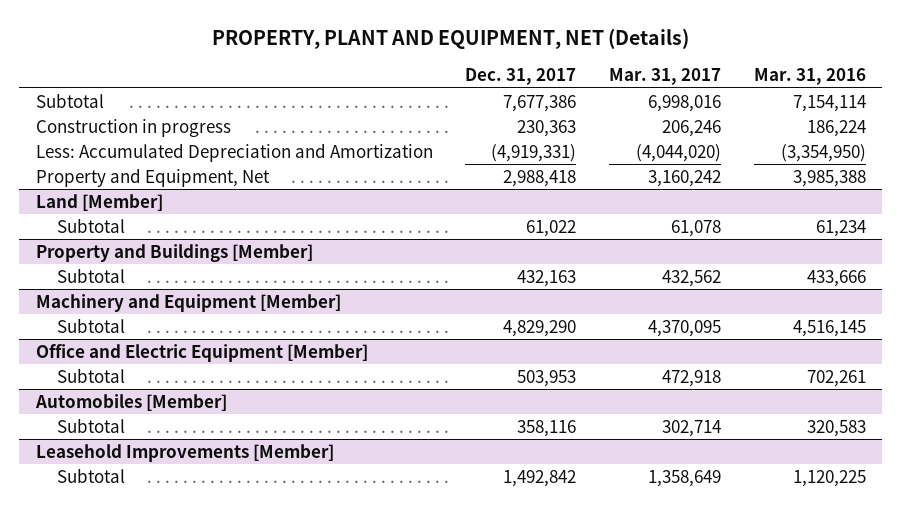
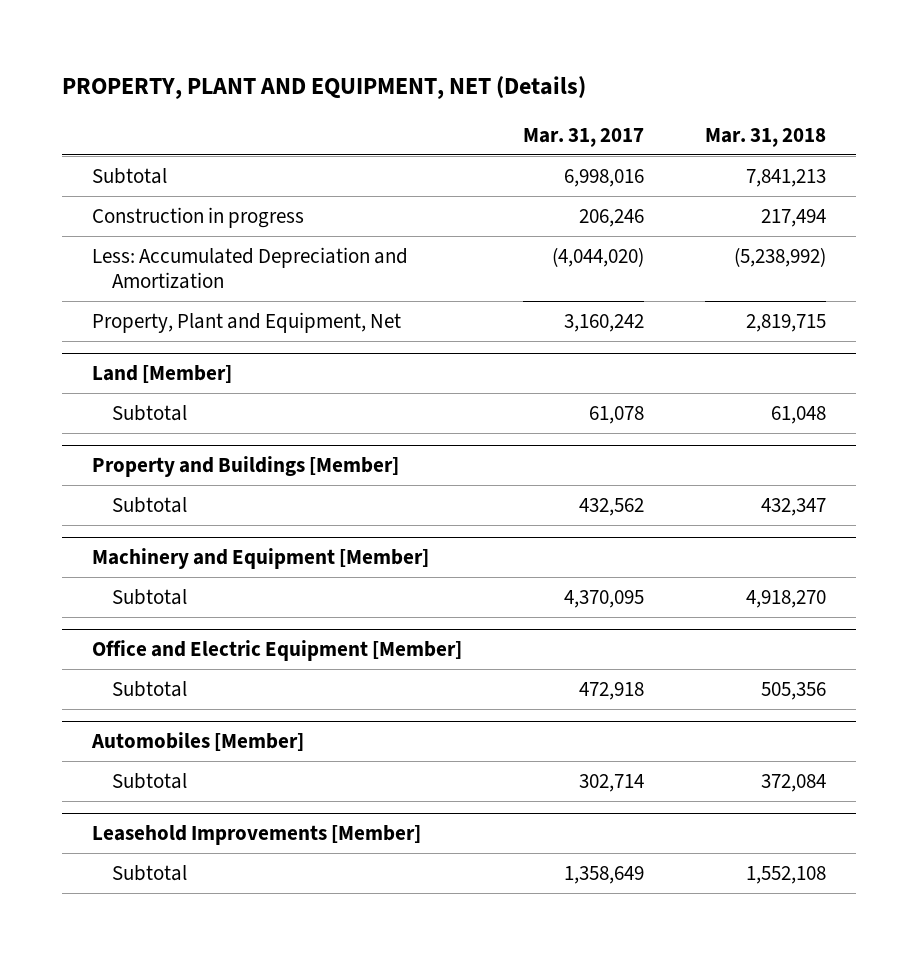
[465,68,577,86] Dec. 31, 2017 -> none
[753,68,866,86] Mar. 31, 2016 -> none
none -> [704,127,826,147] Mar. 31, 2018
[35,167,270,187] Property and Equipment, Net -> [92,311,402,333] Property, Plant and Equipment, Net

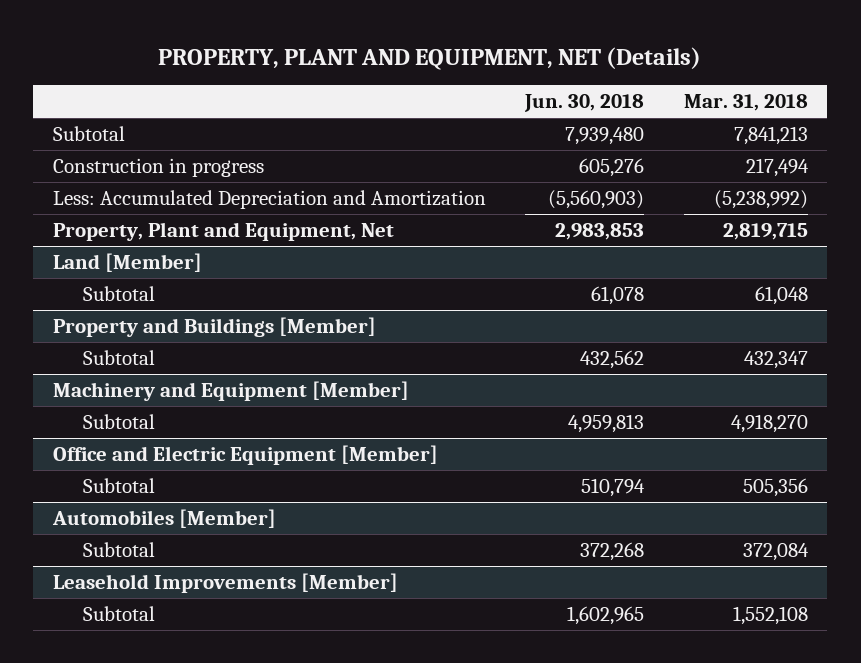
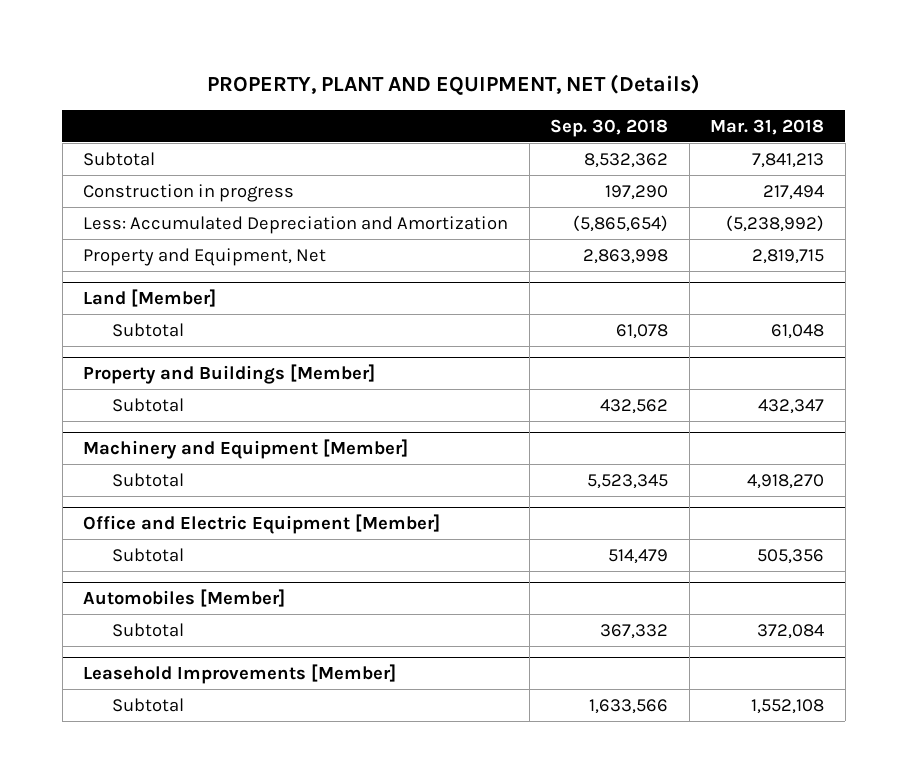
[524,94,645,113] Jun. 30, 2018 -> none
none -> [550,118,669,137] Sep. 30, 2018
[52,221,394,241] Property, Plant and Equipment, Net -> [83,247,327,266] Property and Equipment, Net

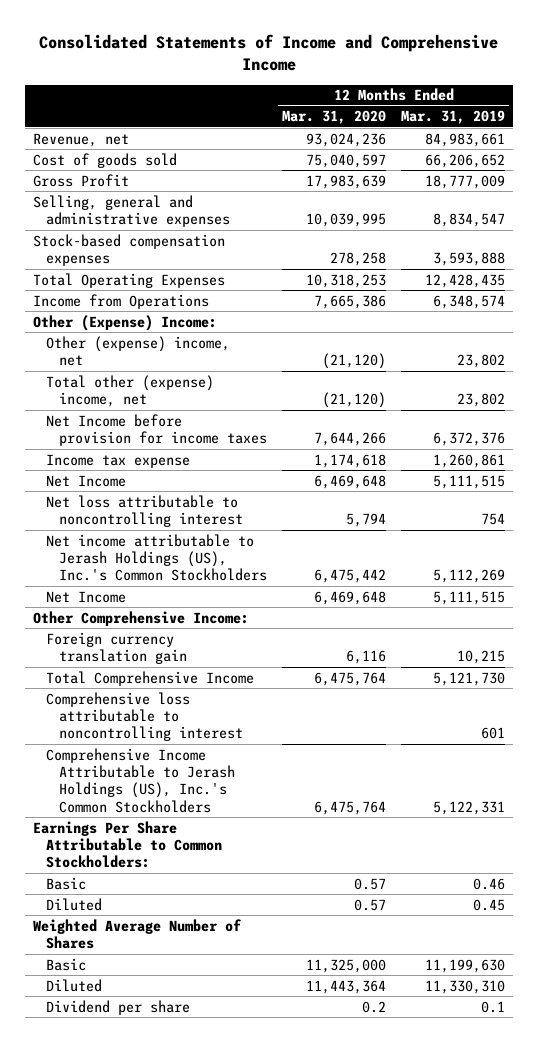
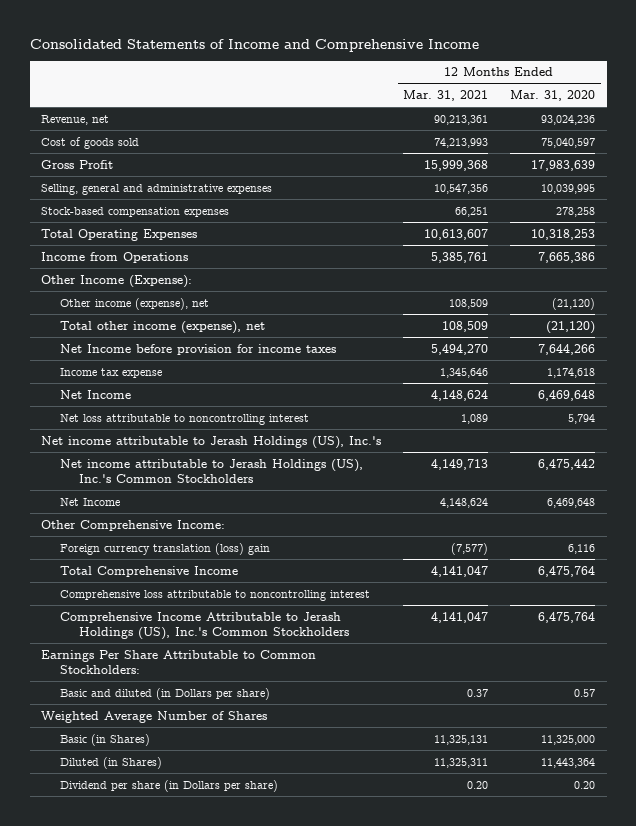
[401,110,506,125] Mar. 31, 2019 -> none
none -> [403,89,489,101] Mar. 31, 2021
[32,314,217,331] Other (Expense) Income: -> [40,274,192,288] Other Income (Expense):
[45,335,230,367] Other (expense) income, net -> [59,297,209,310] Other income (expense), net
[45,374,214,408] Total other (expense) income, net -> [59,320,265,334] Total other income (expense), net
none -> [40,435,381,449] Net income attributable to Jerash Holdings (US), Inc.'s
[45,631,188,665] Foreign currency translation gain -> [59,542,270,555] Foreign currency translation (loss) gain
[45,876,86,890] Basic -> none
[45,897,102,911] Diluted -> none
none -> [59,687,270,700] Basic and diluted (in Dollars per share)
[45,957,86,971] Basic -> [59,733,150,746] Basic (in Shares)
[45,978,102,992] Diluted -> [59,756,162,769] Diluted (in Shares)
[45,999,190,1015] Dividend per share -> [59,779,278,792] Dividend per share (in Dollars per share)
[362,1000,387,1013] 0.2 -> [574,780,596,789] 0.20

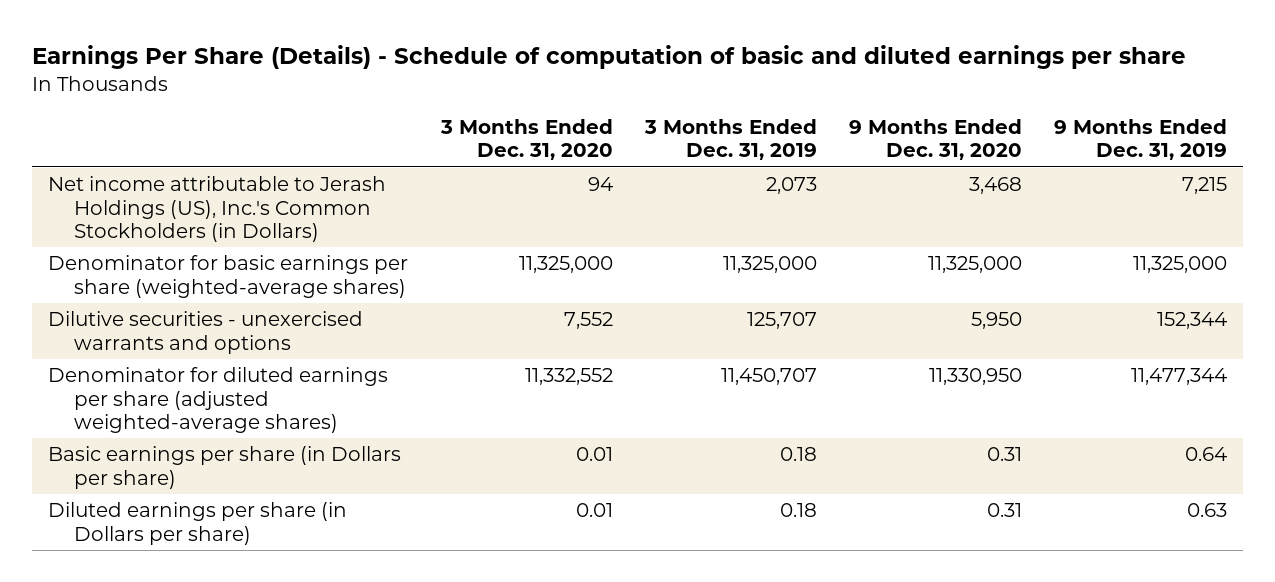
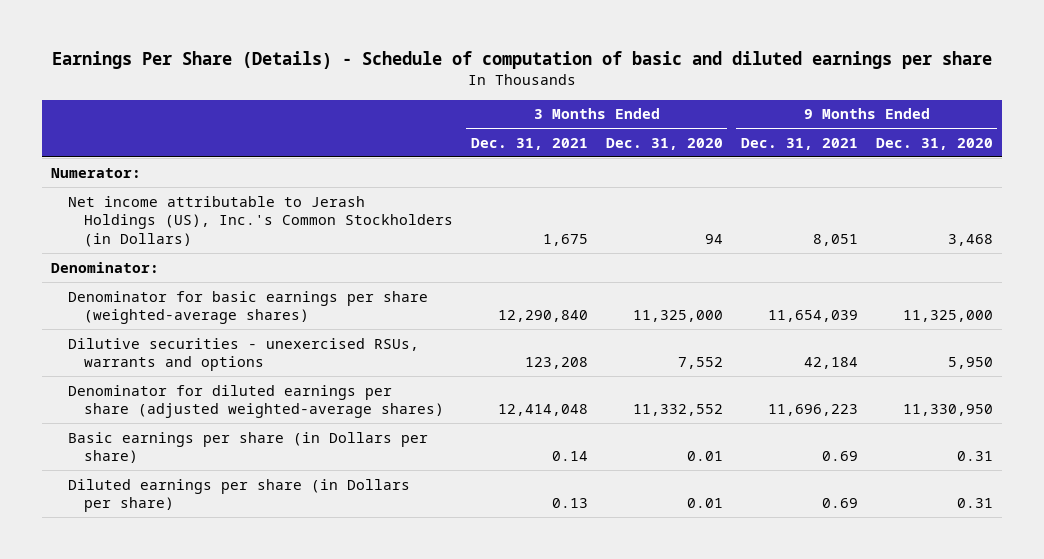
[643,119,817,161] 3 Months Ended Dec. 31, 2019 -> none
[1053,119,1227,161] 9 Months Ended Dec. 31, 2019 -> none
none -> [470,137,588,150] Dec. 31, 2021
none -> [740,137,858,150] Dec. 31, 2021
none -> [51,167,142,178] Numerator:
none -> [51,261,160,273] Denominator:
[48,311,364,354] Dilutive securities - unexercised warrants and options -> [67,337,419,372] Dilutive securities - unexercised RSUs, warrants and options

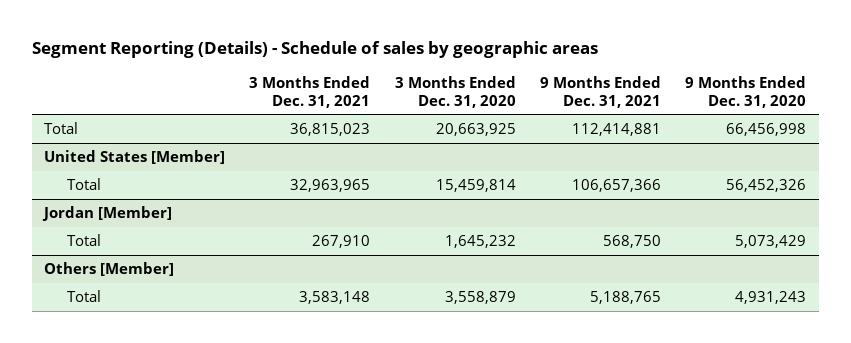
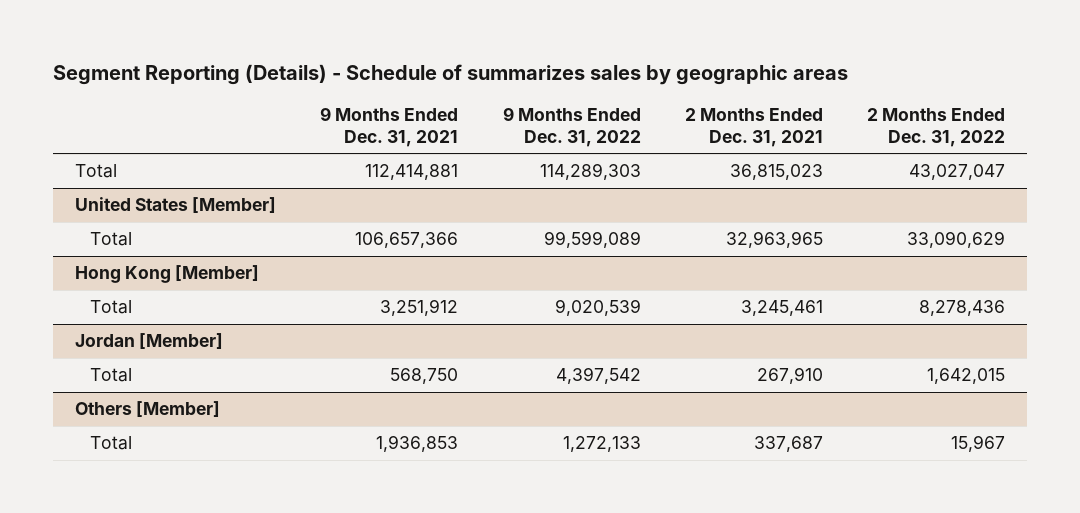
[31,41,598,59] Segment Reporting (Details) - Schedule of sales by geographic areas -> [52,63,848,85] Segment Reporting (Details) - Schedule of summarizes sales by geographic areas
[249,75,371,108] 3 Months Ended Dec. 31, 2021 -> none
[394,75,516,108] 3 Months Ended Dec. 31, 2020 -> none
[685,75,807,108] 9 Months Ended Dec. 31, 2020 -> none
none -> [502,106,641,148] 9 Months Ended Dec. 31, 2022
none -> [684,107,823,148] 2 Months Ended Dec. 31, 2021
none -> [867,107,1006,148] 2 Months Ended Dec. 31, 2022
none -> [74,265,259,284] Hong Kong [Member]
none -> [90,300,133,315] Total
[590,290,662,304] 5,188,765 -> [376,435,459,453] 1,936,853

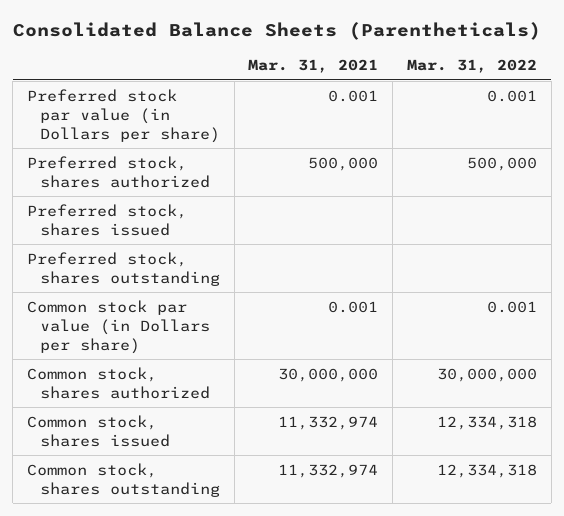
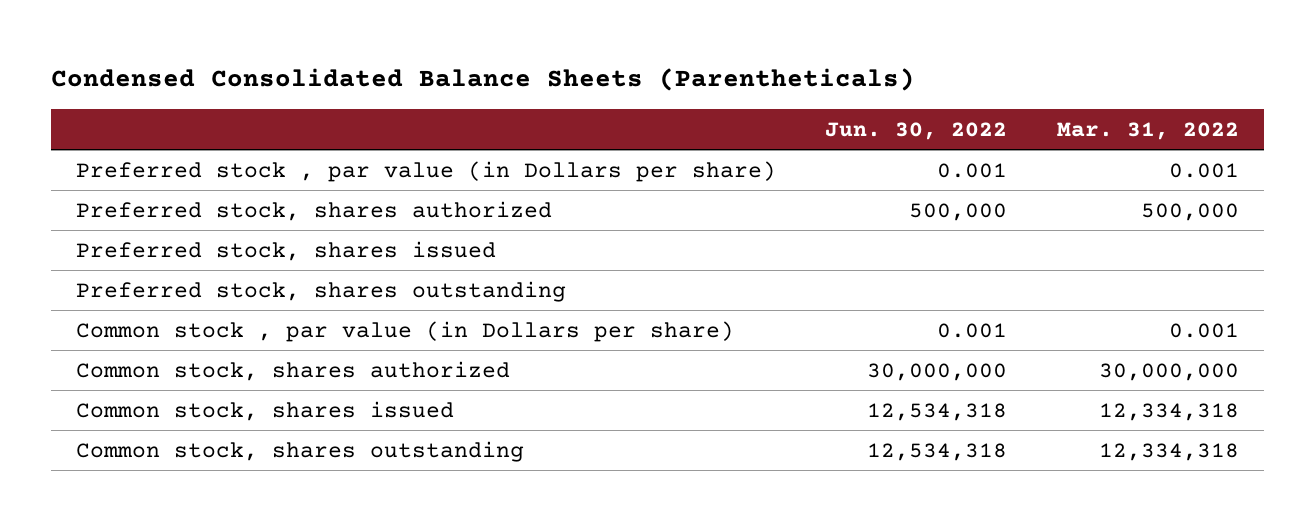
[12,21,541,40] Consolidated Balance Sheets (Parentheticals) -> [50,68,915,92] Condensed Consolidated Balance Sheets (Parentheticals)
[248,59,379,74] Mar. 31, 2021 -> none
none -> [825,121,1008,140] Jun. 30, 2022
[26,88,220,143] Preferred stock par value (in Dollars per share) -> [75,160,776,182] Preferred stock , par value (in Dollars per share)
[26,299,210,354] Common stock par value (in Dollars per share) -> [75,320,734,342] Common stock , par value (in Dollars per share)

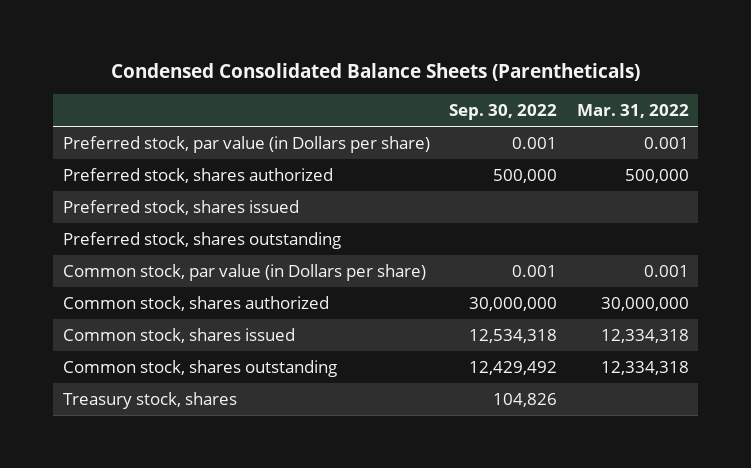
[825,121,1008,140] Jun. 30, 2022 -> none
none -> [449,104,558,121] Sep. 30, 2022
[75,160,776,182] Preferred stock , par value (in Dollars per share) -> [62,135,430,153] Preferred stock, par value (in Dollars per share)
[75,320,734,342] Common stock , par value (in Dollars per share) -> [62,263,426,281] Common stock, par value (in Dollars per share)
none -> [62,391,237,409] Treasury stock, shares

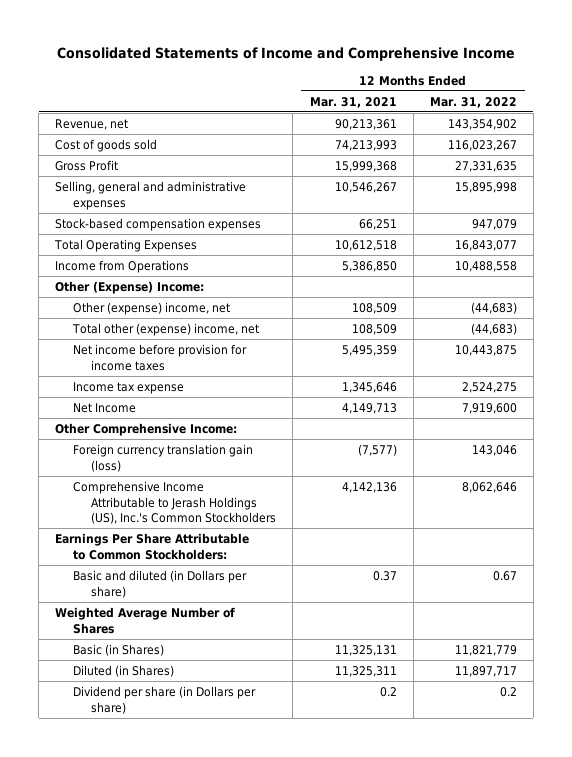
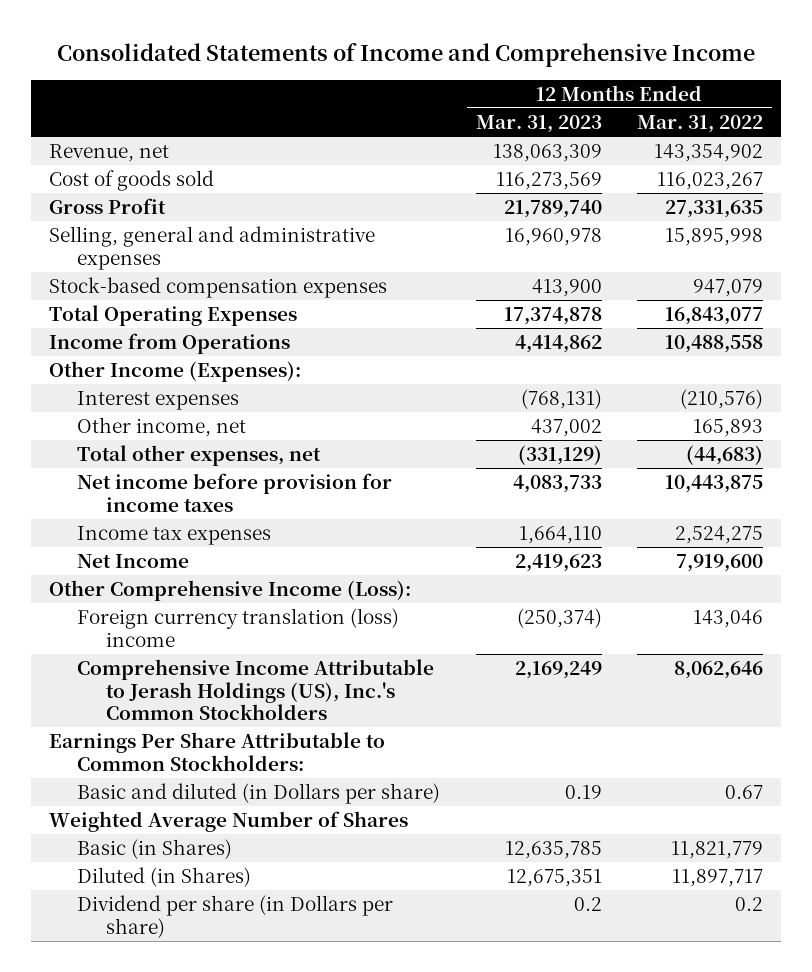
[309,96,397,108] Mar. 31, 2021 -> none
none -> [475,114,602,133] Mar. 31, 2023
[55,281,205,295] Other (Expense) Income: -> [49,361,302,383] Other Income (Expenses):
none -> [77,391,240,411] Interest expenses
[73,302,231,316] Other (expense) income, net -> [77,417,247,438] Other income, net
[470,302,517,315] (44,683) -> [693,419,764,438] 165,893
[72,323,260,337] Total other (expense) income, net -> [77,445,322,467] Total other expenses, net
[73,382,185,395] Income tax expense -> [77,526,272,546] Income tax expenses
[55,423,238,437] Other Comprehensive Income: -> [49,580,412,602] Other Comprehensive Income (Loss):
[73,444,254,472] Foreign currency translation gain (loss) -> [77,608,400,647] Foreign currency translation (loss) income

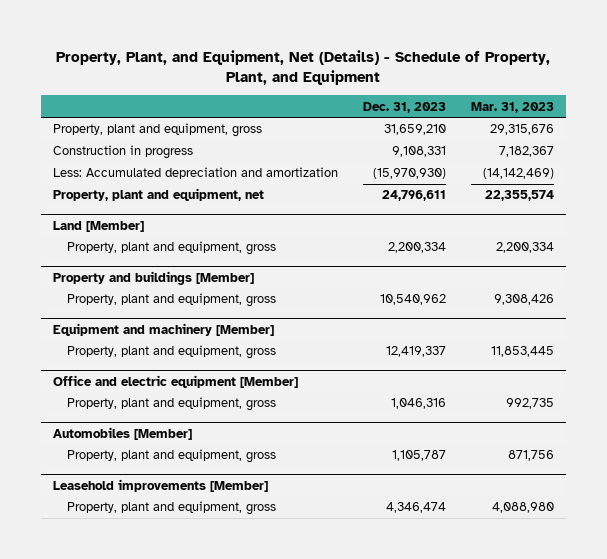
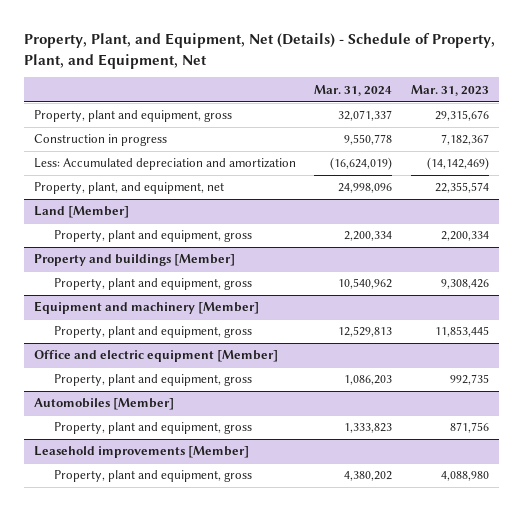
[56,49,551,86] Property, Plant, and Equipment, Net (Details) - Schedule of Property, Plant, and Equipment -> [24,33,496,69] Property, Plant, and Equipment, Net (Details) - Schedule of Property, Plant, and Equipment, Net
[362,101,446,113] Dec. 31, 2023 -> none
none -> [314,84,393,96] Mar. 31, 2024
[53,188,265,202] Property, plant and equipment, net -> [33,182,224,195] Property, plant, and equipment, net

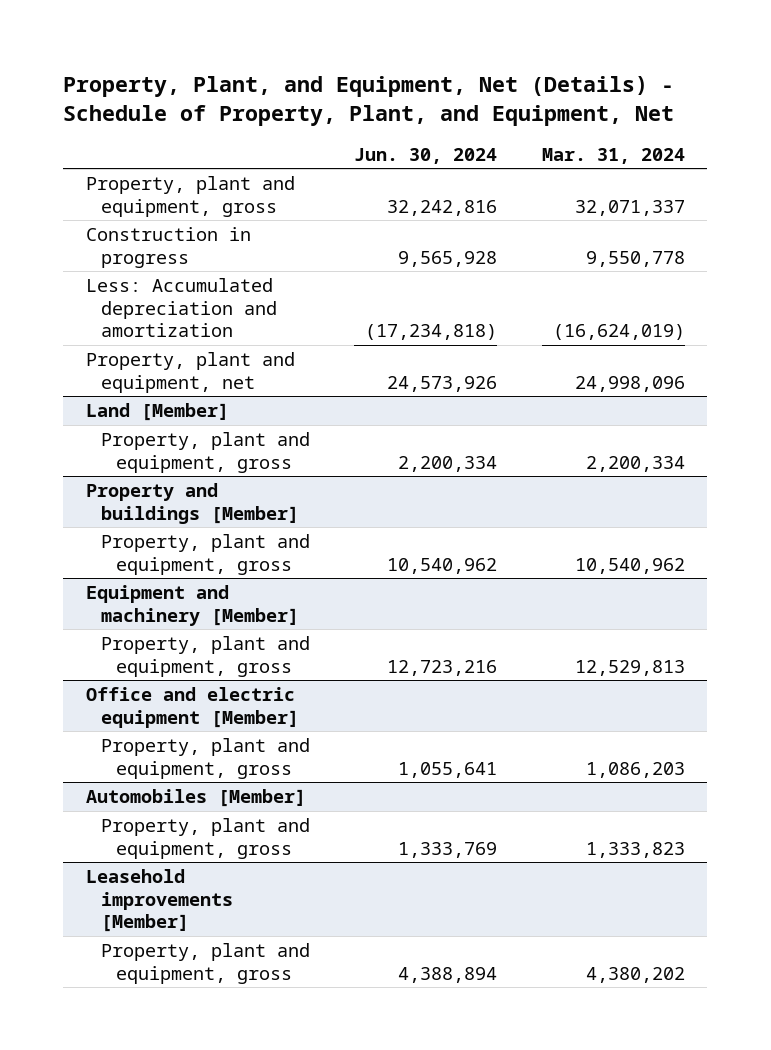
[411,84,490,96] Mar. 31, 2023 -> none
none -> [354,147,498,164] Jun. 30, 2024
[33,182,224,195] Property, plant, and equipment, net -> [85,351,295,393] Property, plant and equipment, net

